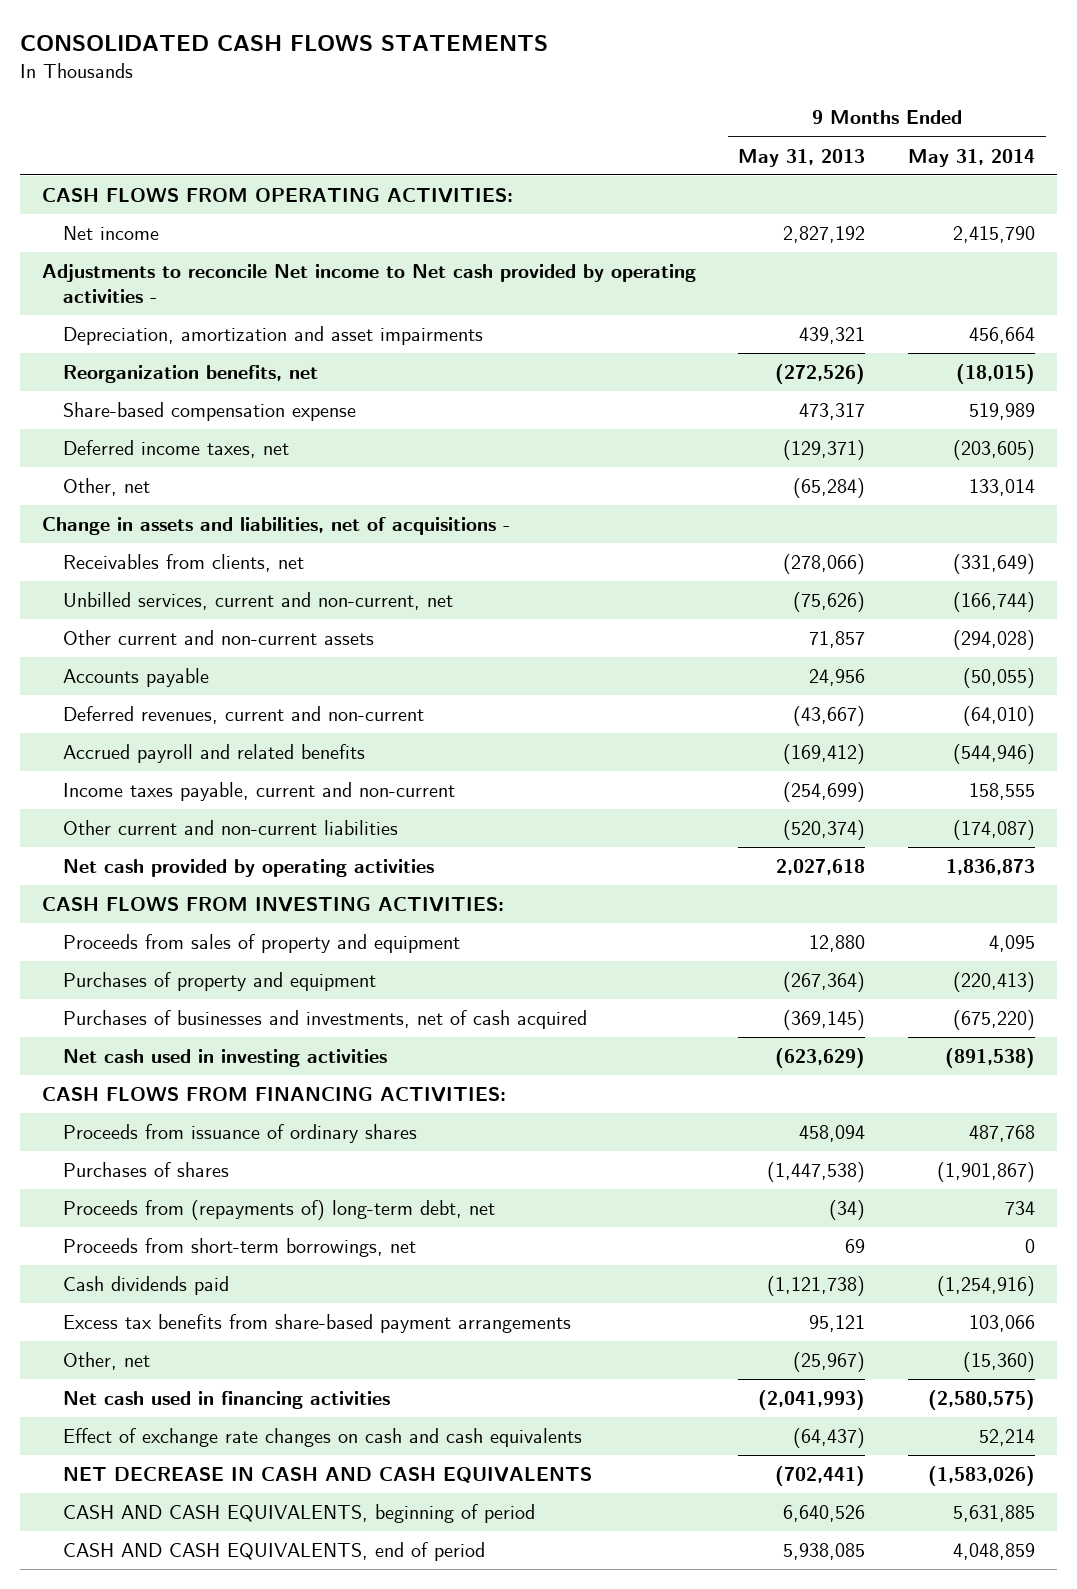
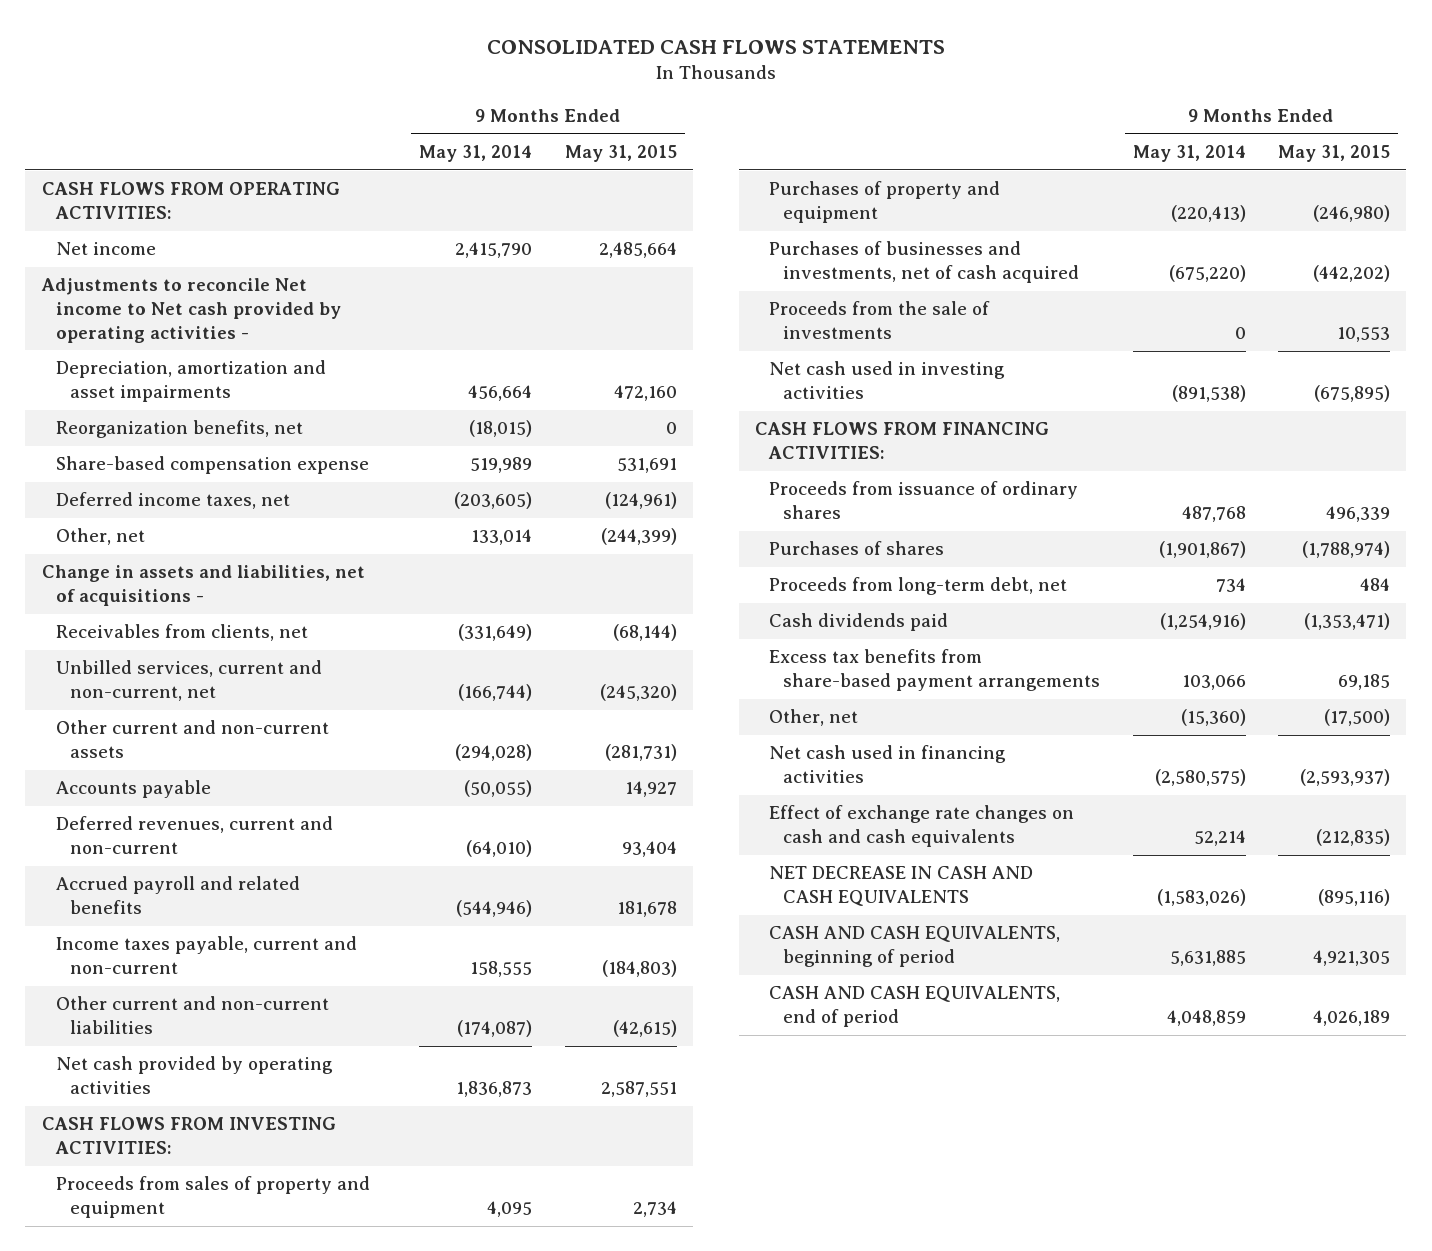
[738,148,866,167] May 31, 2013 -> none
none -> [564,145,677,163] May 31, 2015
none -> [769,301,991,340] Proceeds from the sale of investments
[63,1238,417,1258] Proceeds from short-term borrowings, net -> none
[63,1200,496,1221] Proceeds from (repayments of) long-term debt, net -> [769,577,1068,596] Proceeds from long-term debt, net

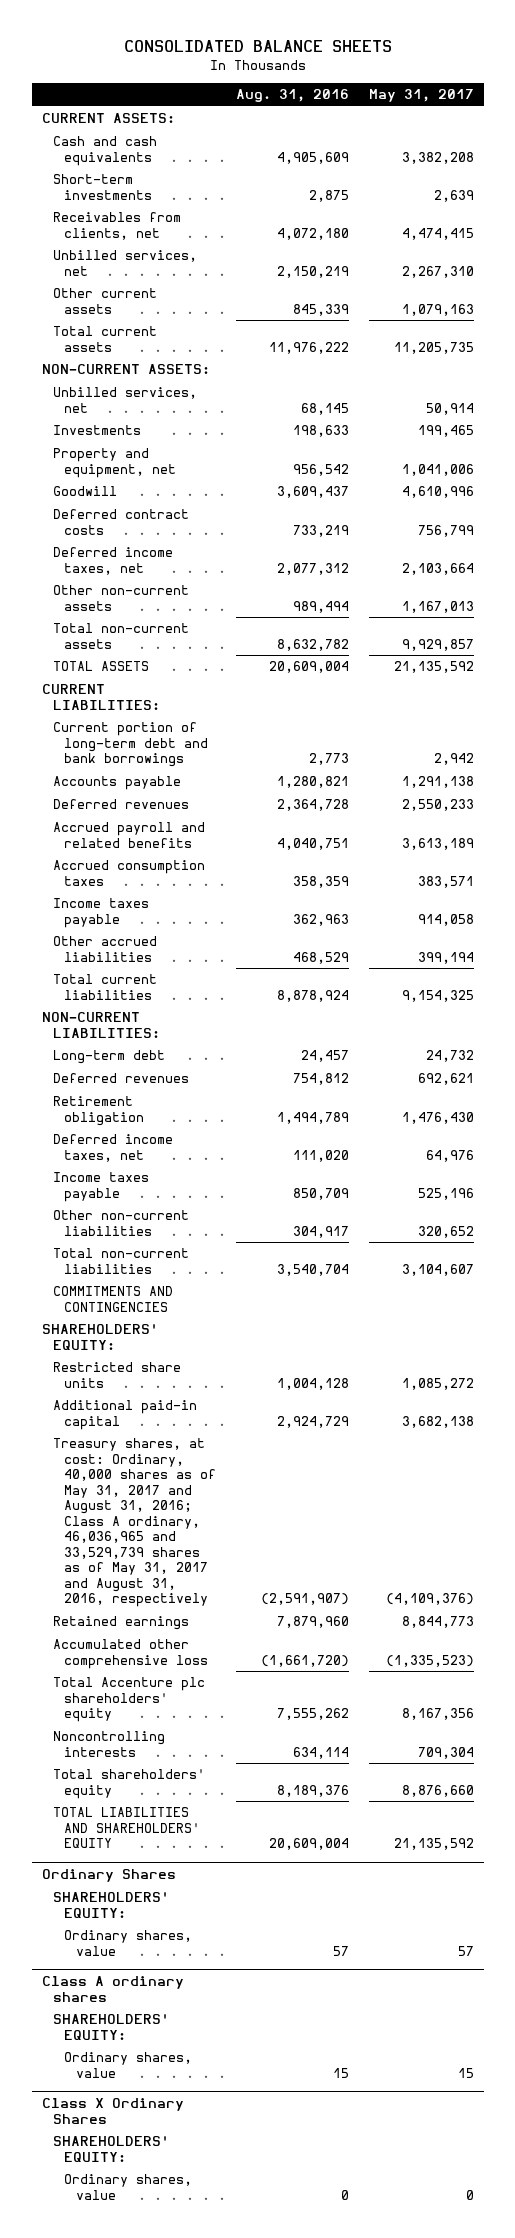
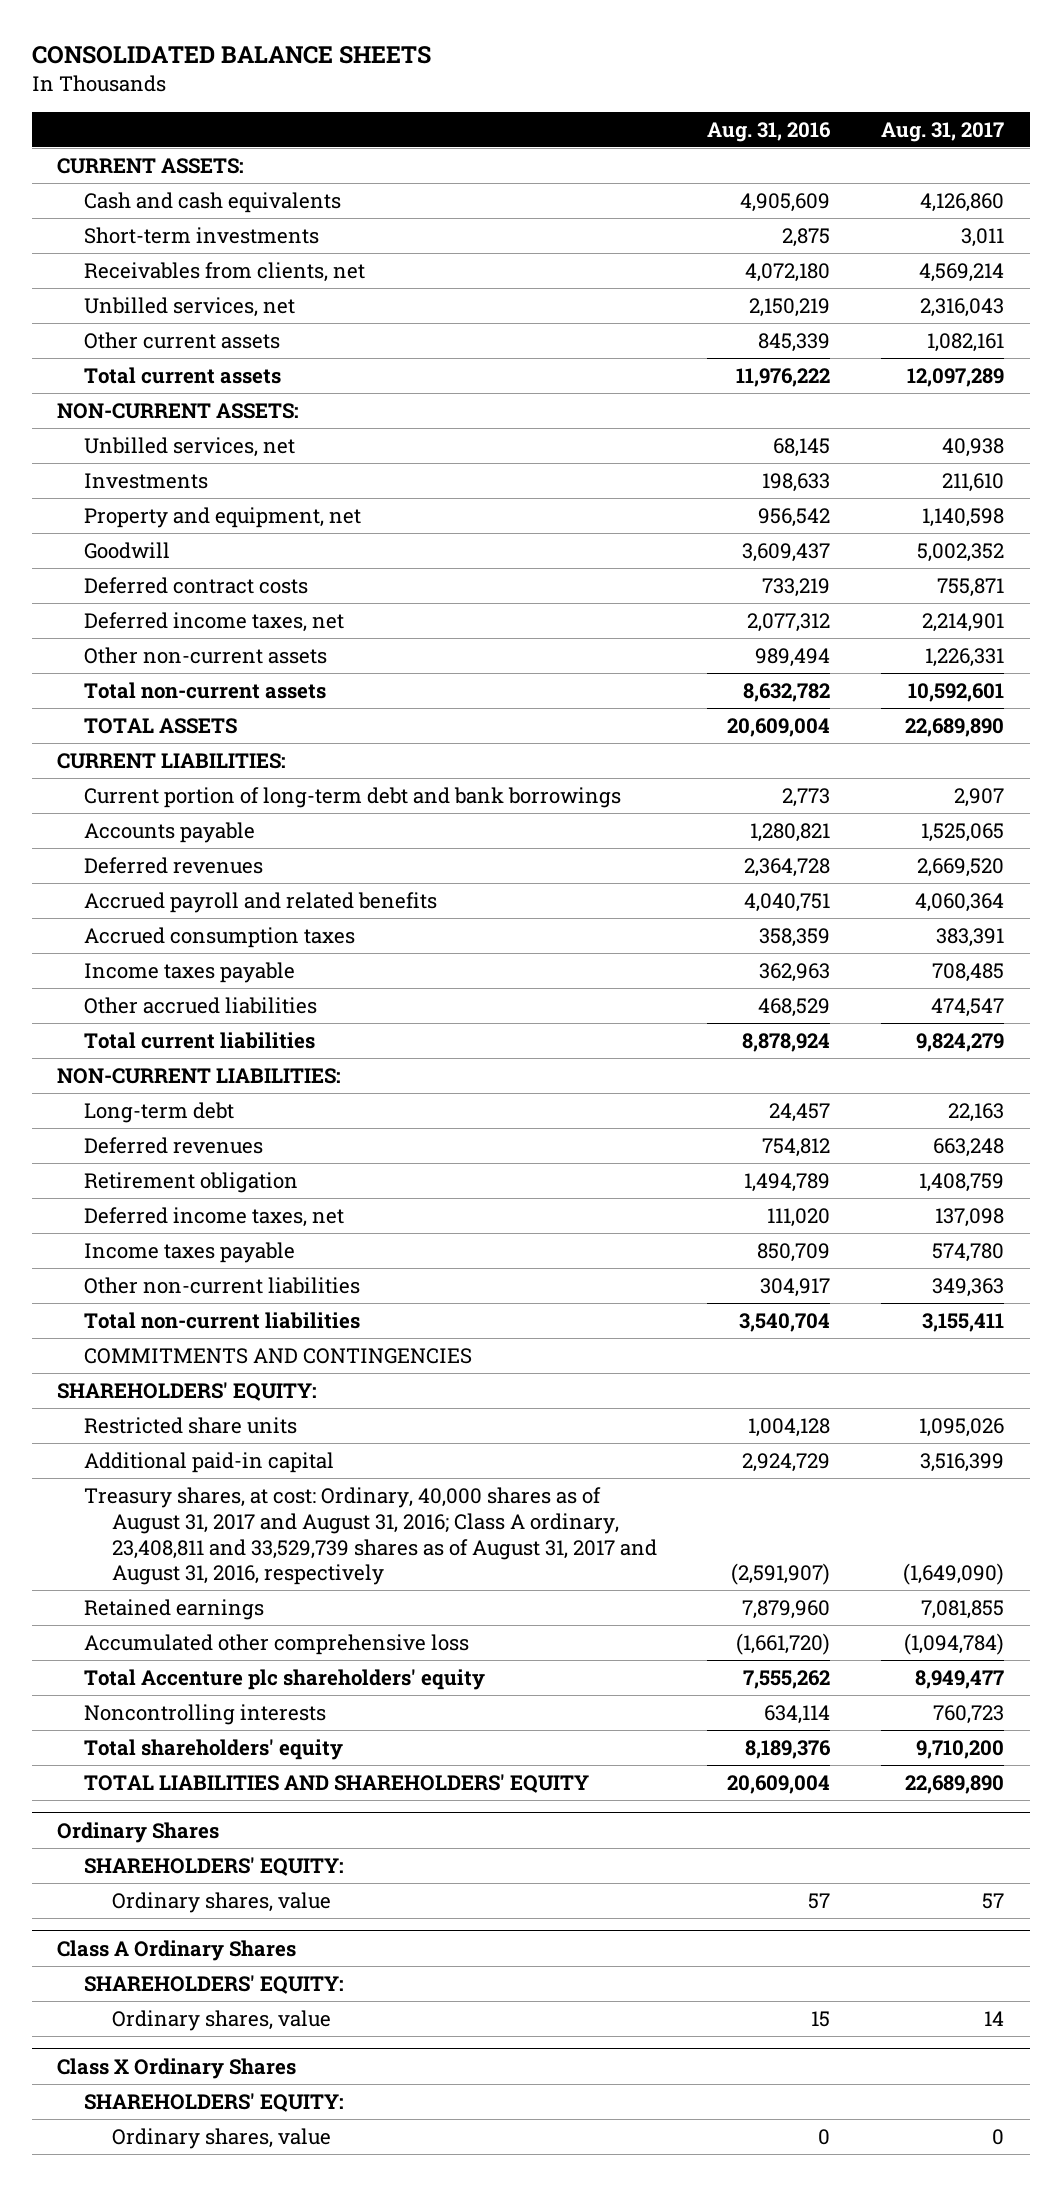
[368,89,474,103] May 31, 2017 -> none
none -> [881,121,1005,142] Aug. 31, 2017
[53,1438,217,1608] Treasury shares, at cost: Ordinary, 40,000 shares as of May 31, 2017 and August 31, 2016; Class A ordinary, 46,036,965 and 33,529,739 shares as of May 31, 2017 and August 31, 2016, respectively -> [84,1486,657,1586] Treasury shares, at cost: Ordinary, 40,000 shares as of August 31, 2017 and August 31, 2016; Class A ordinary, 23,408,811 and 33,529,739 shares as of August 31, 2017 and August 31, 2016, respectively
[41,1976,184,2002] Class A ordinary shares -> [56,1939,296,1961] Class A Ordinary Shares

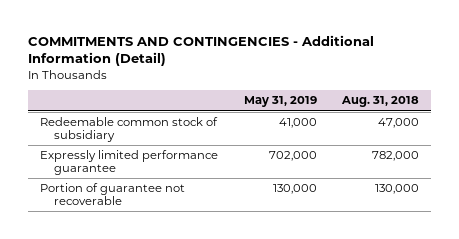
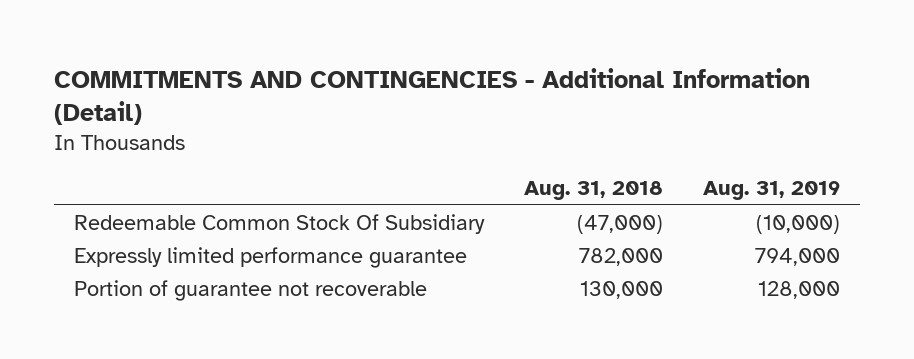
[243,96,317,108] May 31, 2019 -> none
none -> [702,181,840,201] Aug. 31, 2019
[40,117,219,143] Redeemable common stock of subsidiary -> [74,213,486,234] Redeemable Common Stock Of Subsidiary
[377,118,419,129] 47,000 -> [576,214,663,234] (47,000)

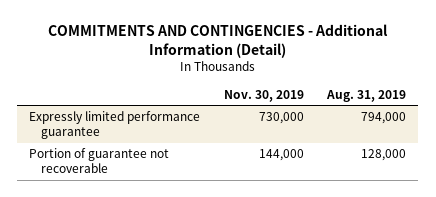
[523,181,663,201] Aug. 31, 2018 -> none
none -> [223,89,304,102] Nov. 30, 2019
[74,213,486,234] Redeemable Common Stock Of Subsidiary -> none

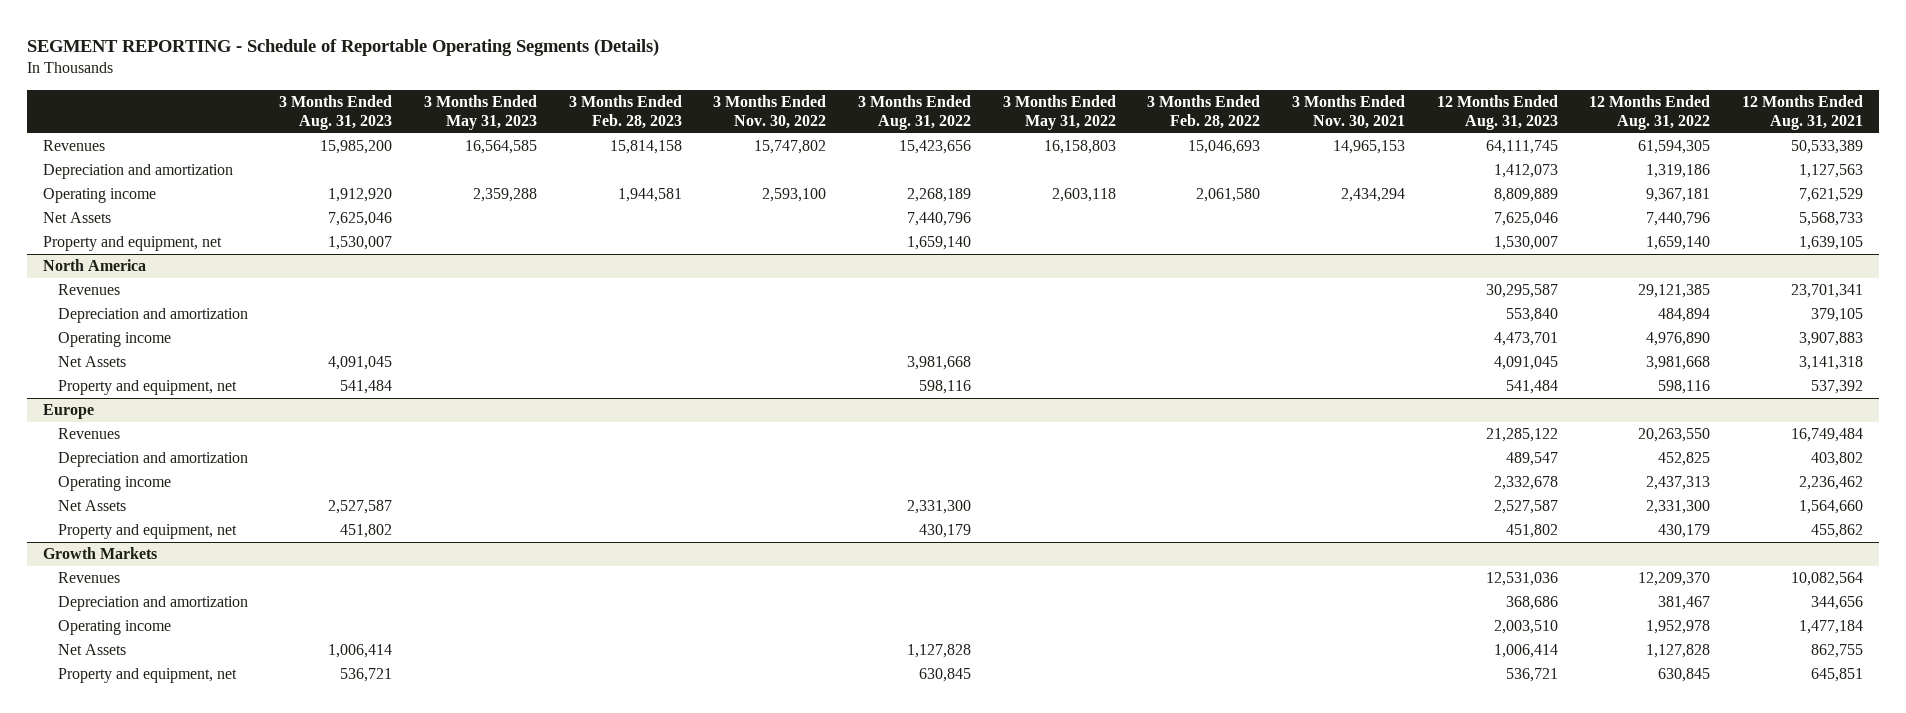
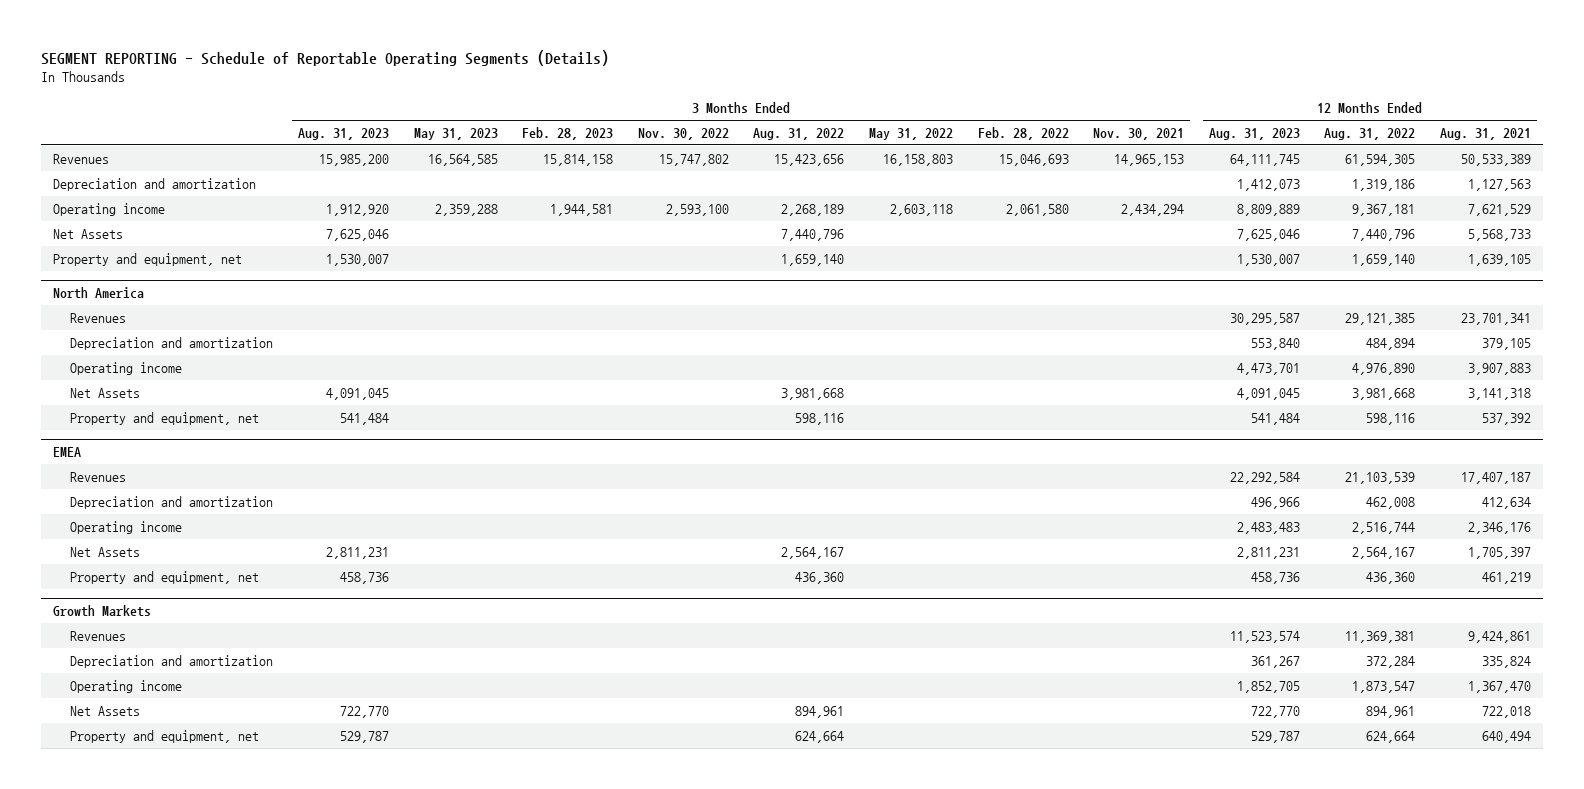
[42,404,94,420] Europe -> none
none -> [53,446,82,457] EMEA
[1485,428,1558,443] 21,285,122 -> [1229,471,1300,484] 22,292,584
[1638,428,1711,443] 20,263,550 -> [1345,471,1416,484] 21,103,539
[1790,428,1863,443] 16,749,484 -> [1460,471,1531,484] 17,407,187
[1505,452,1558,467] 489,547 -> [1250,496,1300,509] 496,966
[1658,452,1711,467] 452,825 -> [1366,496,1416,509] 462,008
[1810,452,1863,467] 403,802 -> [1481,496,1531,509] 412,634
[1493,476,1558,491] 2,332,678 -> [1236,521,1300,534] 2,483,483
[1646,476,1711,491] 2,437,313 -> [1352,521,1416,534] 2,516,744
[1798,476,1863,491] 2,236,462 -> [1467,521,1531,534] 2,346,176
[328,500,393,515] 2,527,587 -> [325,546,389,559] 2,811,231
[906,500,971,515] 2,331,300 -> [781,546,845,559] 2,564,167
[1493,500,1558,515] 2,527,587 -> [1236,546,1300,559] 2,811,231
[1646,500,1711,515] 2,331,300 -> [1352,546,1416,559] 2,564,167
[1798,500,1863,515] 1,564,660 -> [1467,546,1531,559] 1,705,397
[340,524,393,539] 451,802 -> [339,571,389,584] 458,736
[918,524,971,539] 430,179 -> [795,571,845,584] 436,360
[1505,524,1558,539] 451,802 -> [1250,571,1300,584] 458,736
[1658,524,1711,539] 430,179 -> [1366,571,1416,584] 436,360
[1810,524,1863,539] 455,862 -> [1481,571,1531,584] 461,219
[1485,572,1558,587] 12,531,036 -> [1229,630,1300,643] 11,523,574
[1638,572,1711,587] 12,209,370 -> [1345,630,1416,643] 11,369,381
[1790,572,1863,587] 10,082,564 -> [1467,630,1531,643] 9,424,861
[1505,596,1558,611] 368,686 -> [1250,655,1300,668] 361,267
[1658,596,1711,611] 381,467 -> [1366,655,1416,668] 372,284
[1810,596,1863,611] 344,656 -> [1481,655,1531,668] 335,824
[1493,620,1558,635] 2,003,510 -> [1236,680,1300,693] 1,852,705
[1646,620,1711,635] 1,952,978 -> [1352,680,1416,693] 1,873,547
[1798,620,1863,635] 1,477,184 -> [1467,680,1531,693] 1,367,470
[328,644,393,659] 1,006,414 -> [339,705,389,718] 722,770
[906,644,971,659] 1,127,828 -> [795,705,845,718] 894,961
[1493,644,1558,659] 1,006,414 -> [1250,705,1300,718] 722,770
[1646,644,1711,659] 1,127,828 -> [1366,705,1416,718] 894,961
[1810,644,1863,659] 862,755 -> [1481,705,1531,718] 722,018
[340,668,393,683] 536,721 -> [339,730,389,743] 529,787
[918,668,971,683] 630,845 -> [795,730,845,743] 624,664
[1505,668,1558,683] 536,721 -> [1250,730,1300,743] 529,787
[1658,668,1711,683] 630,845 -> [1366,730,1416,743] 624,664
[1810,668,1863,683] 645,851 -> [1481,730,1531,743] 640,494

